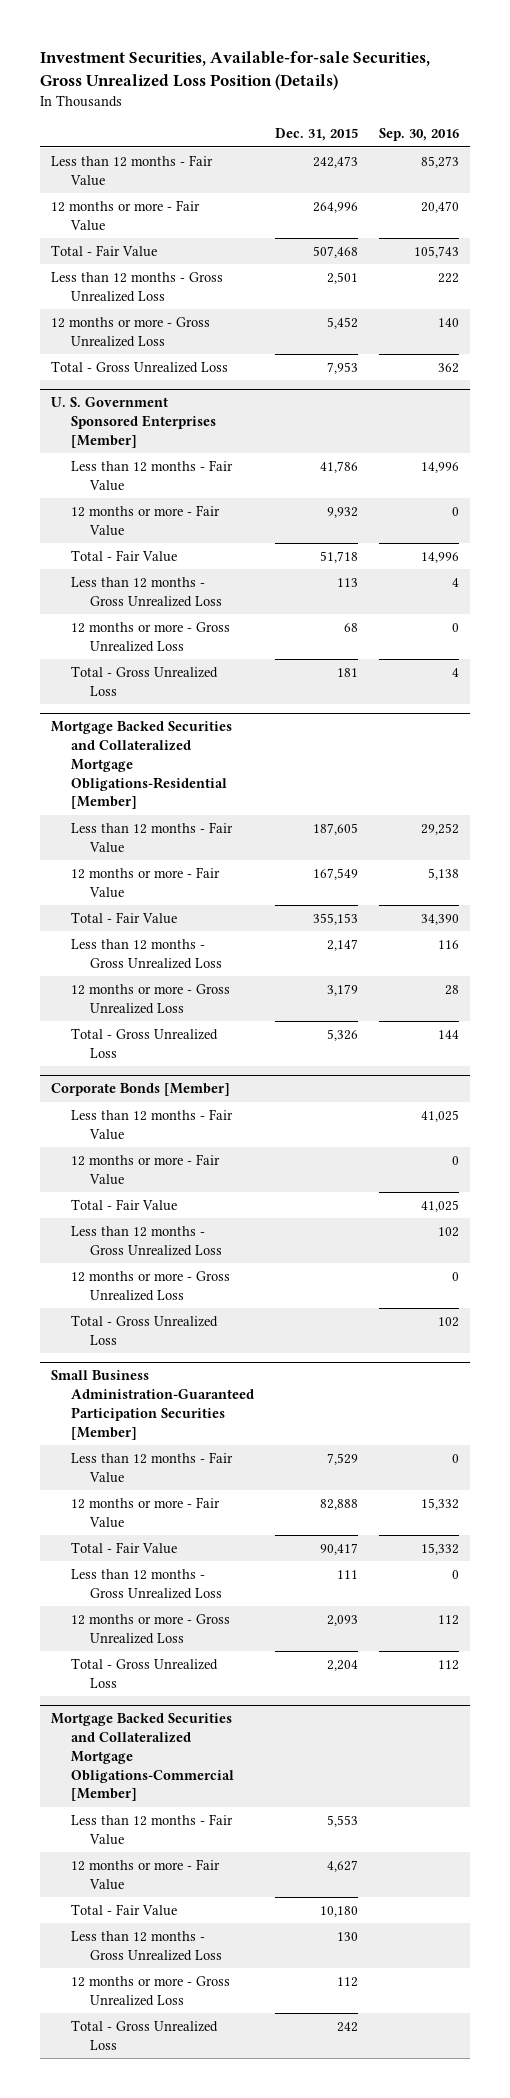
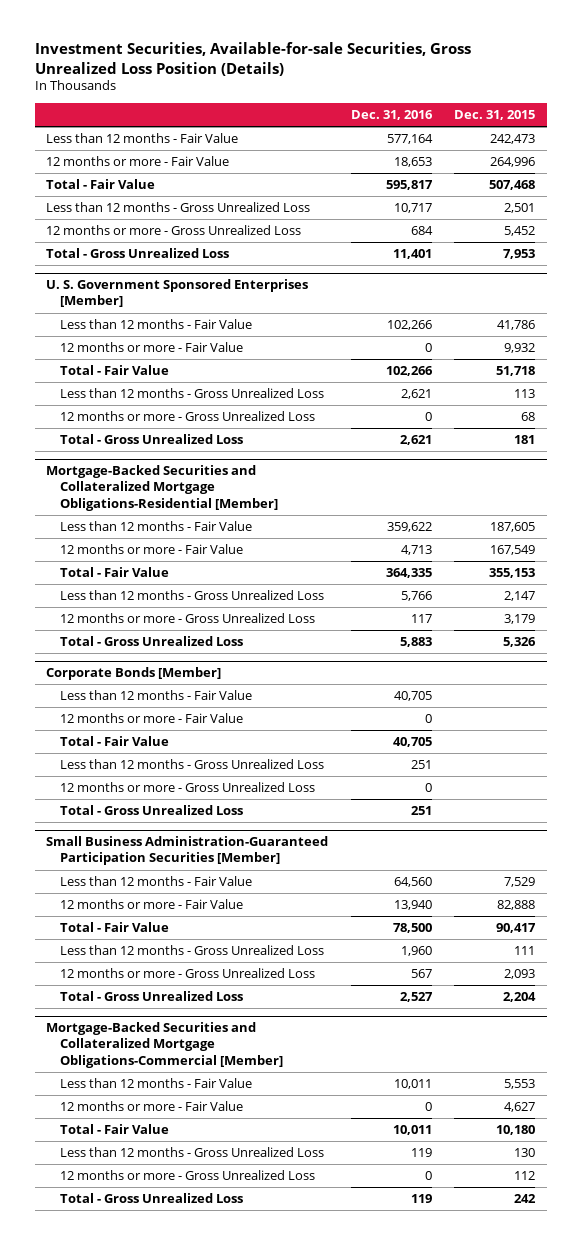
[379,128,460,142] Sep. 30, 2016 -> none
none -> [350,109,433,120] Dec. 31, 2016
[51,721,233,810] Mortgage Backed Securities and Collateralized Mortgage Obligations-Residential [Member] -> [45,465,278,511] Mortgage-Backed Securities and Collateralized Mortgage Obligations-Residential [Member]
[51,1713,234,1802] Mortgage Backed Securities and Collateralized Mortgage Obligations-Commercial [Member] -> [45,1022,283,1068] Mortgage-Backed Securities and Collateralized Mortgage Obligations-Commercial [Member]

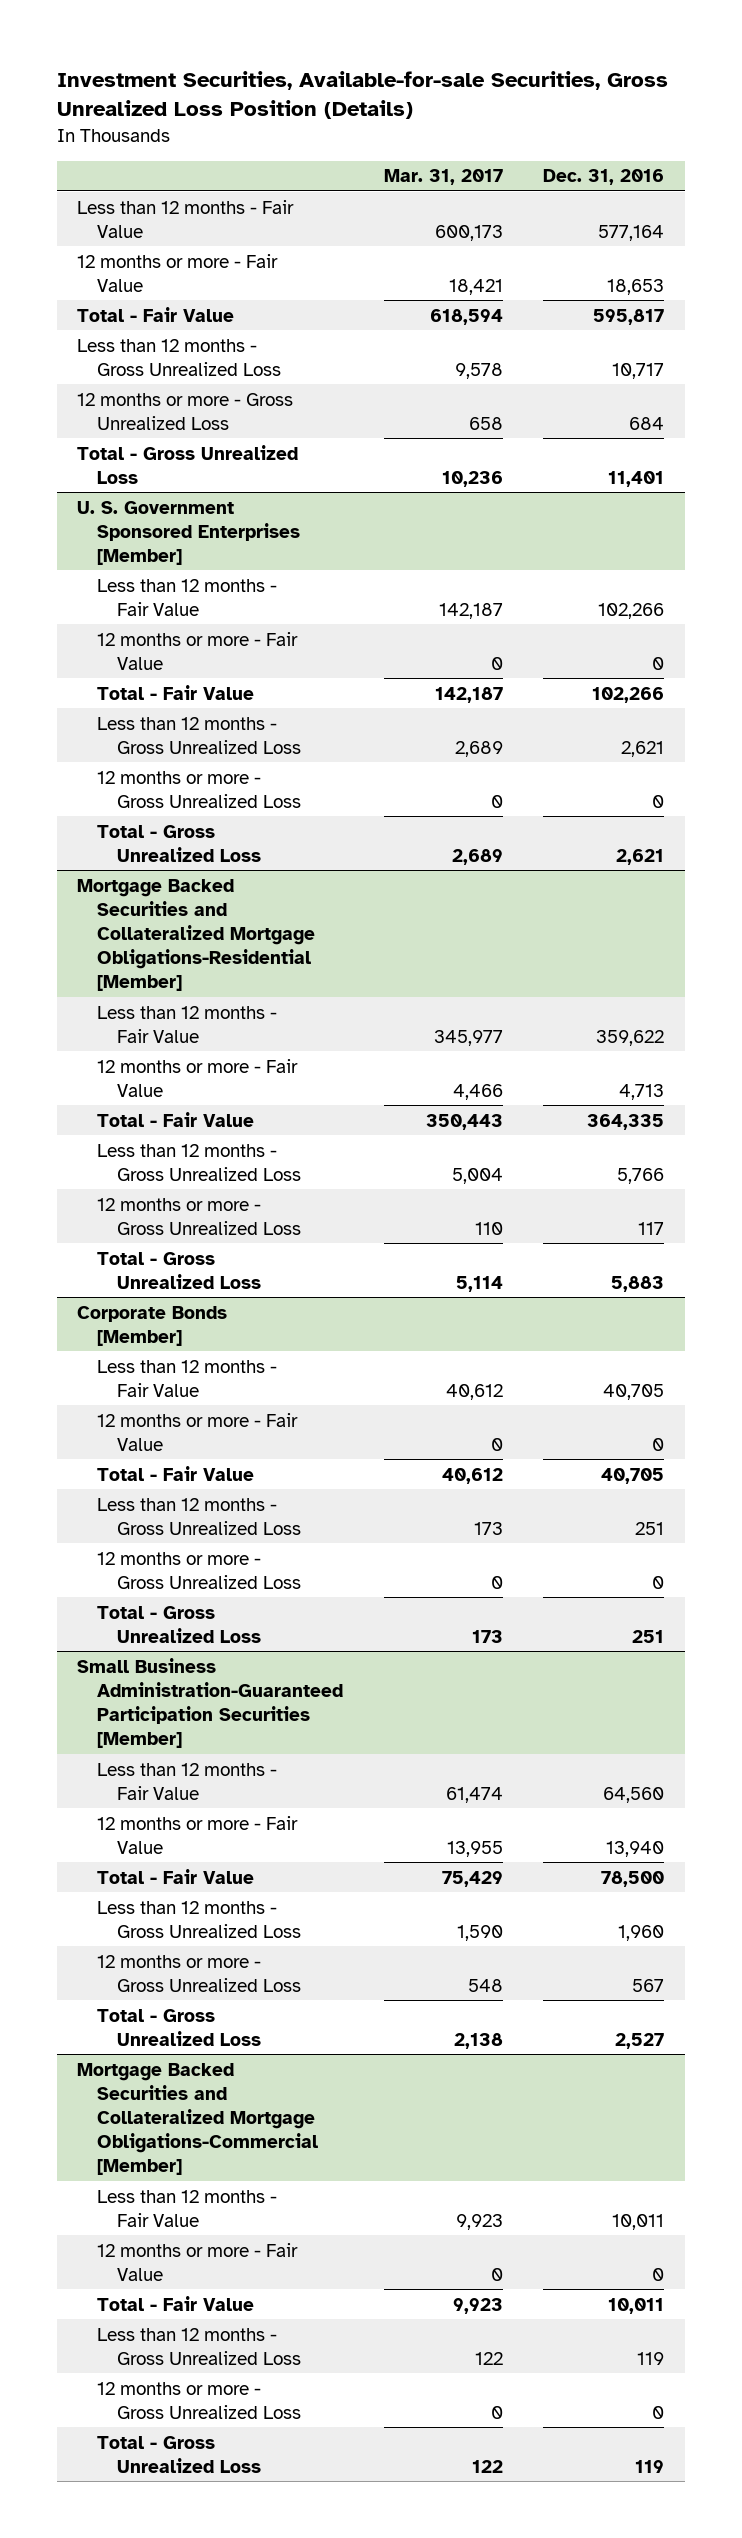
[454,109,536,120] Dec. 31, 2015 -> none
none -> [383,169,503,186] Mar. 31, 2017
[45,465,278,511] Mortgage-Backed Securities and Collateralized Mortgage Obligations-Residential [Member] -> [77,878,316,992] Mortgage Backed Securities and Collateralized Mortgage Obligations-Residential [Member]
[45,1022,283,1068] Mortgage-Backed Securities and Collateralized Mortgage Obligations-Commercial [Member] -> [77,2062,319,2176] Mortgage Backed Securities and Collateralized Mortgage Obligations-Commercial [Member]

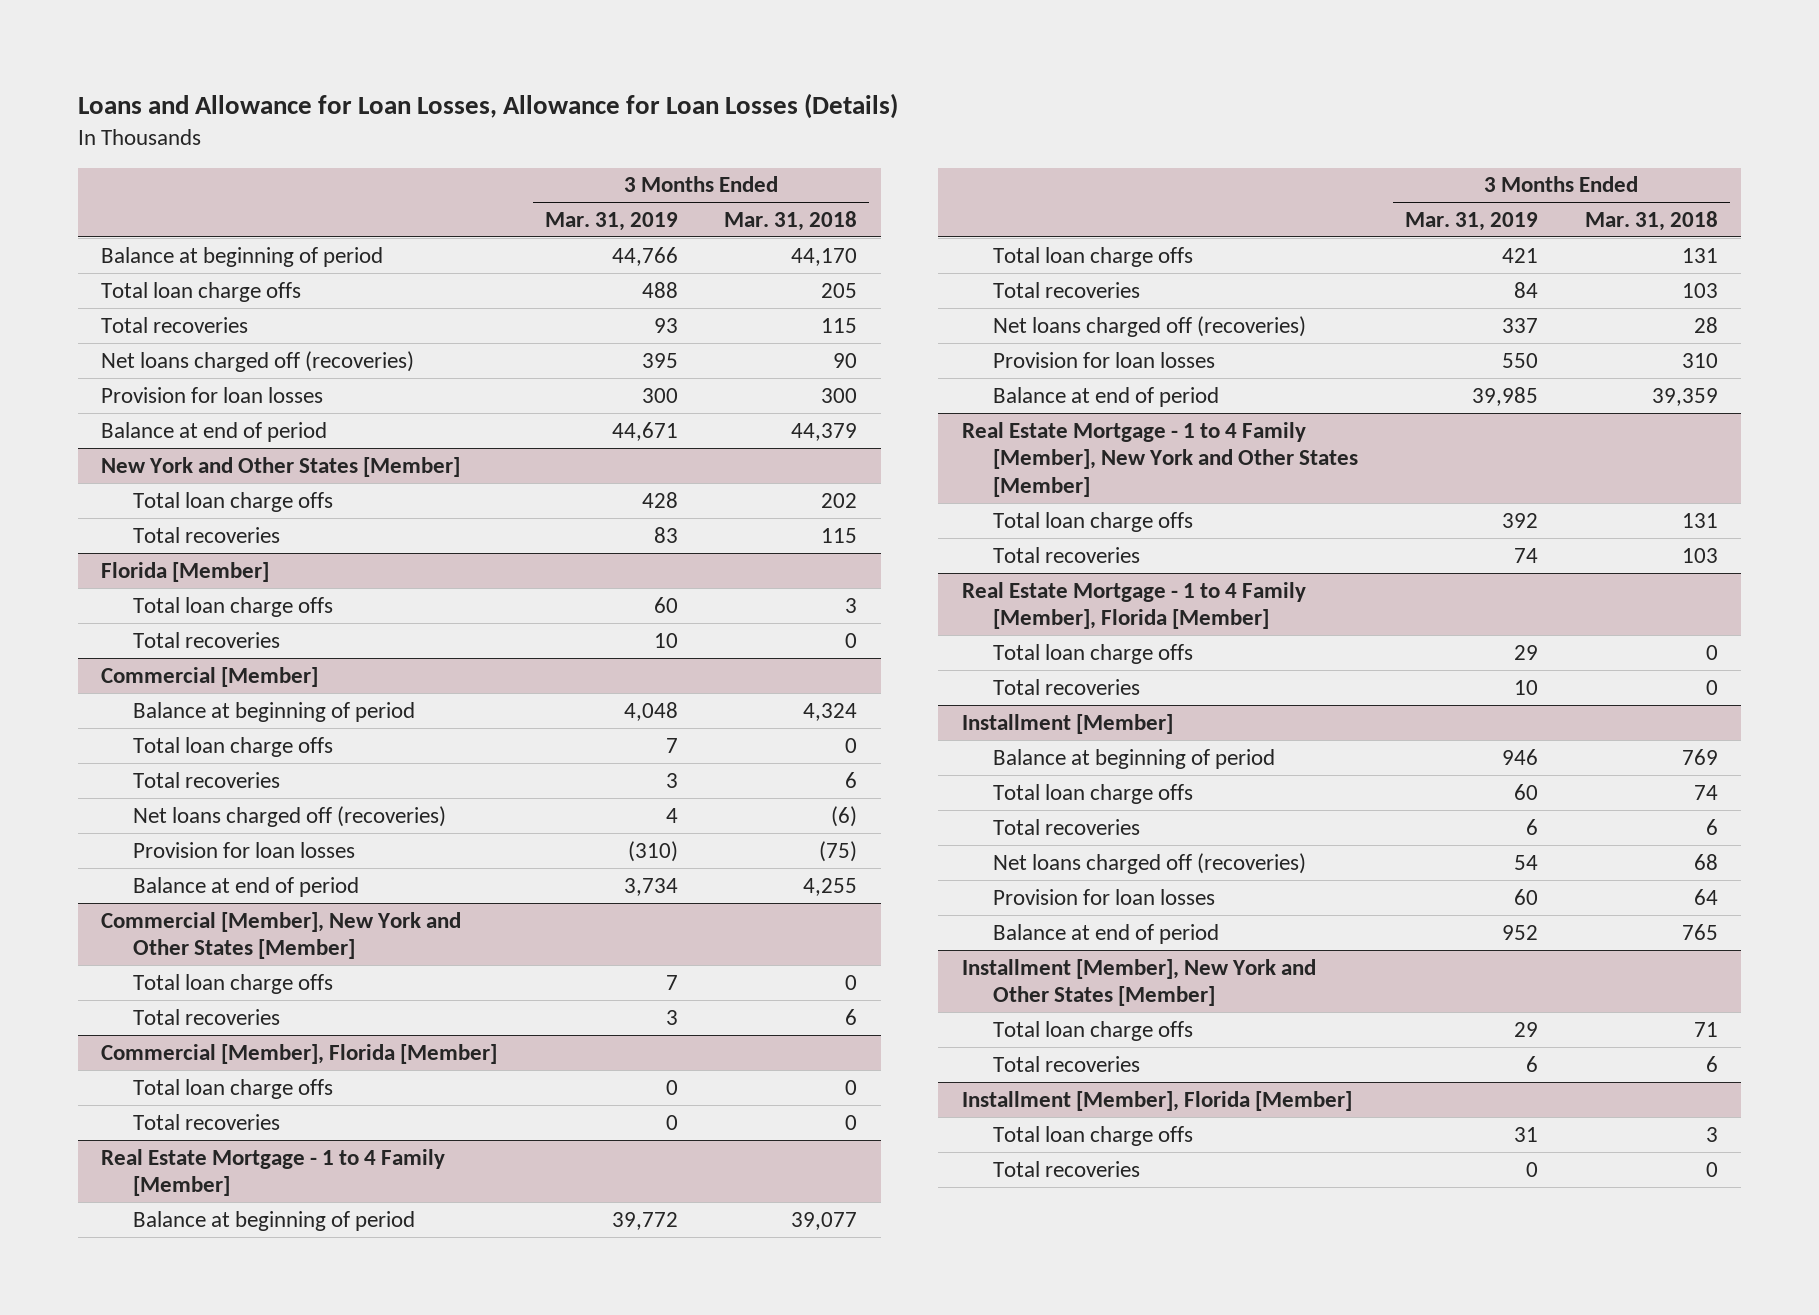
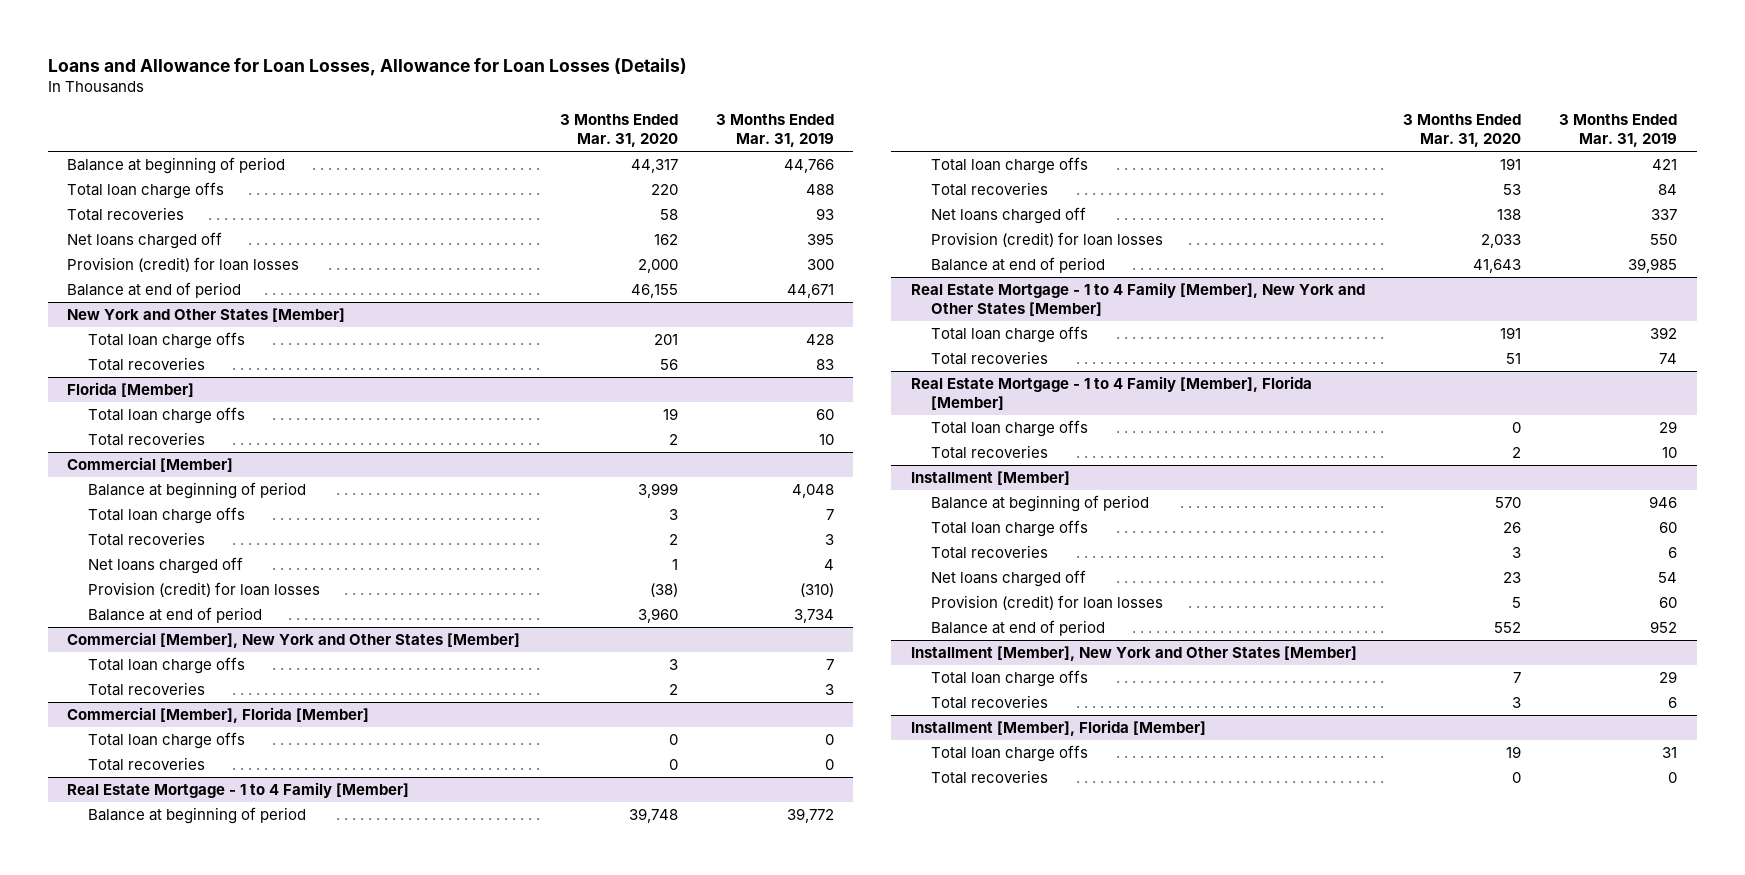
[724,210,858,231] Mar. 31, 2018 -> none
none -> [559,114,678,148] 3 Months Ended Mar. 31, 2020
[101,350,415,372] Net loans charged off (recoveries) -> [67,232,223,250] Net loans charged off
[101,386,324,403] Provision for loan losses -> [67,257,300,273] Provision (credit) for loan losses
[132,805,446,827] Net loans charged off (recoveries) -> [87,557,243,575] Net loans charged off
[132,841,355,858] Provision for loan losses -> [87,582,320,598] Provision (credit) for loan losses
[993,315,1307,337] Net loans charged off (recoveries) -> [930,207,1086,225] Net loans charged off
[993,351,1216,368] Provision for loan losses -> [930,232,1163,248] Provision (credit) for loan losses
[993,852,1307,874] Net loans charged off (recoveries) -> [930,570,1086,588] Net loans charged off
[993,888,1216,905] Provision for loan losses -> [930,595,1163,611] Provision (credit) for loan losses

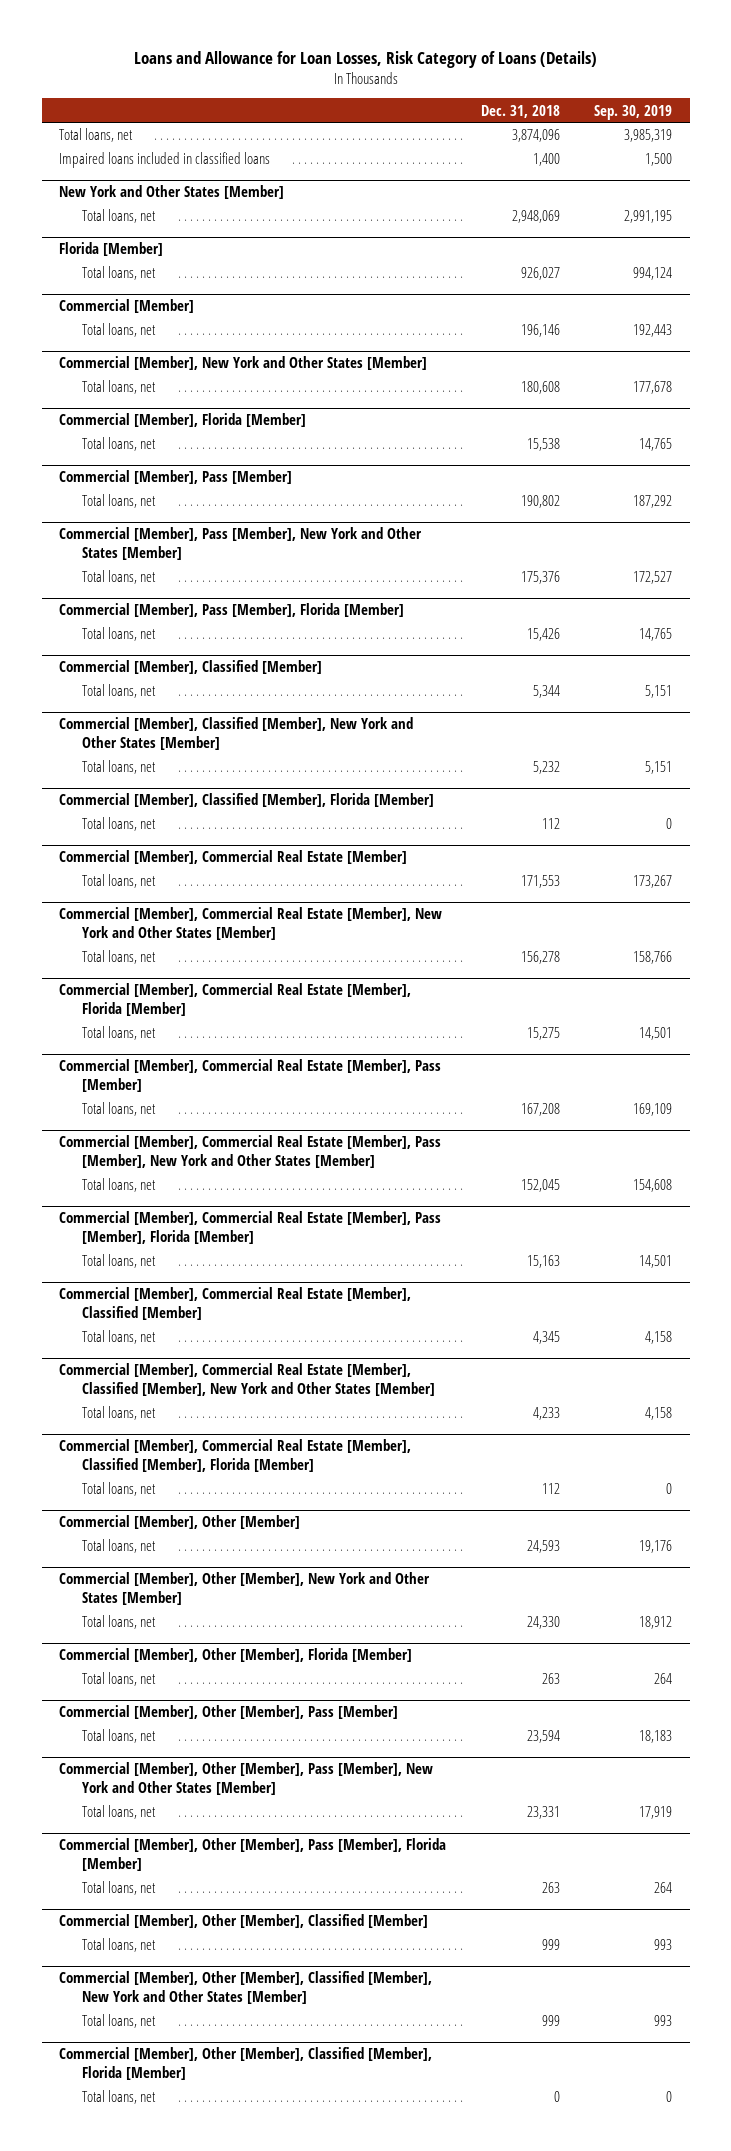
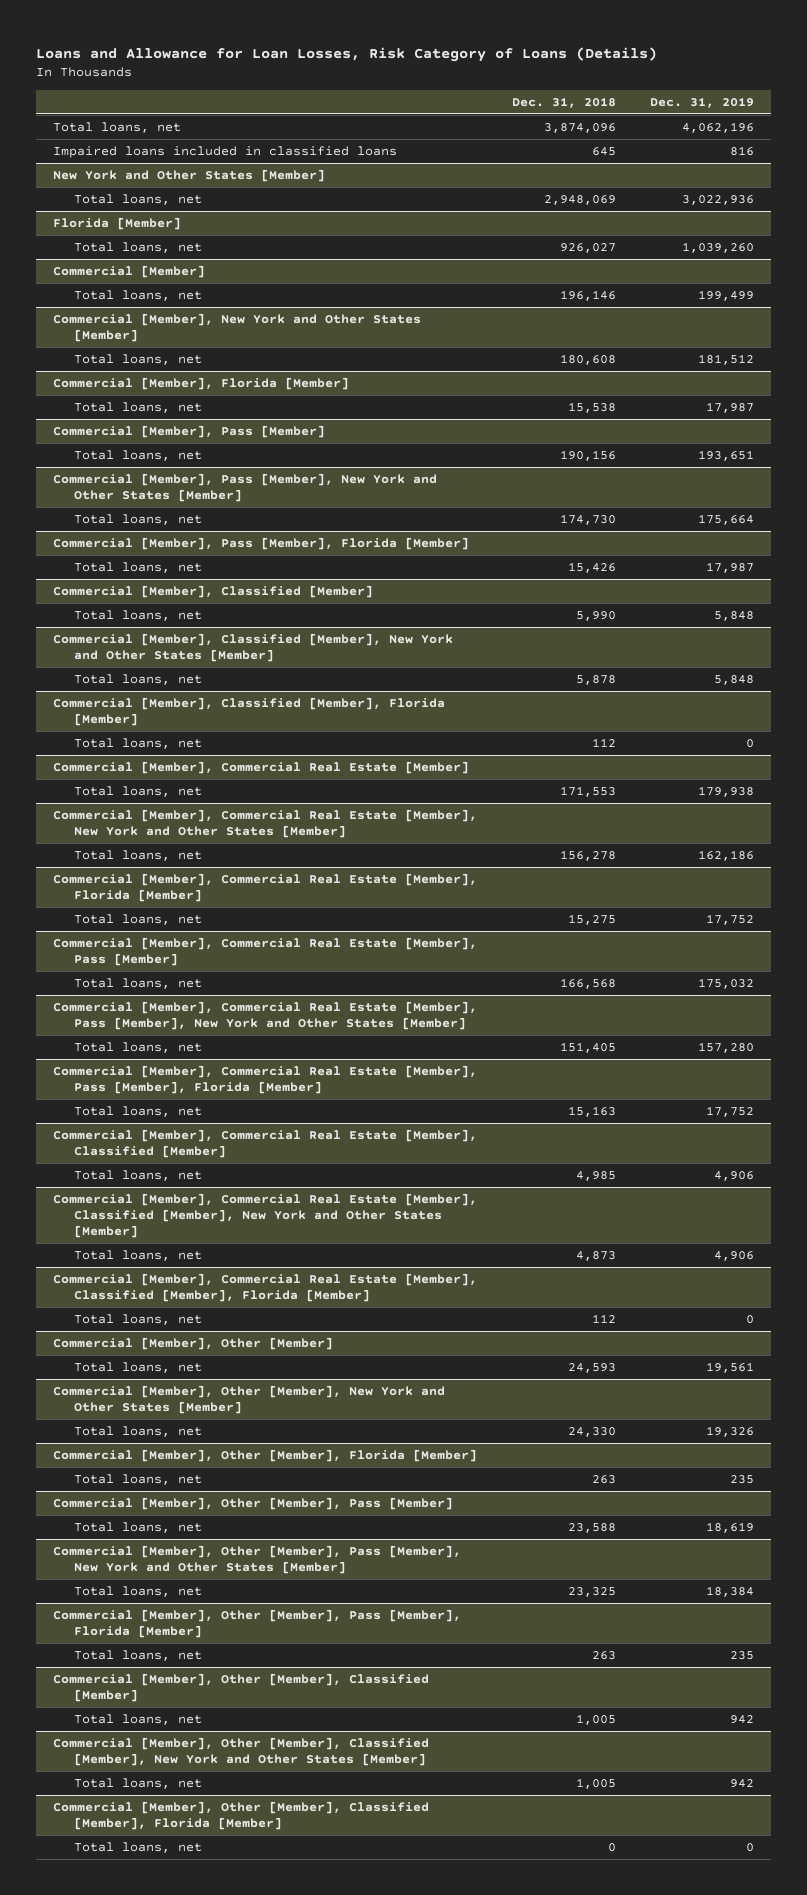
[594,104,673,120] Sep. 30, 2019 -> none
none -> [649,96,754,108] Dec. 31, 2019
[532,153,560,167] 1,400 -> [591,147,616,157] 645
[520,495,560,509] 190,802 -> [559,450,616,462] 190,156
[520,571,560,585] 175,376 -> [559,514,616,526] 174,730
[532,685,560,699] 5,344 -> [575,611,616,622] 5,990
[532,761,560,775] 5,232 -> [575,675,616,686] 5,878
[520,1103,560,1117] 167,208 -> [559,978,616,990] 166,568
[520,1179,560,1193] 152,045 -> [559,1042,616,1054] 151,405
[532,1331,560,1345] 4,345 -> [575,1171,616,1182] 4,985
[532,1407,560,1421] 4,233 -> [575,1251,616,1262] 4,873
[526,1730,560,1744] 23,594 -> [567,1523,616,1534] 23,588
[526,1806,560,1820] 23,331 -> [567,1587,616,1598] 23,325
[541,1939,560,1951] 999 -> [575,1714,616,1726] 1,005
[541,2015,560,2027] 999 -> [575,1778,616,1790] 1,005

